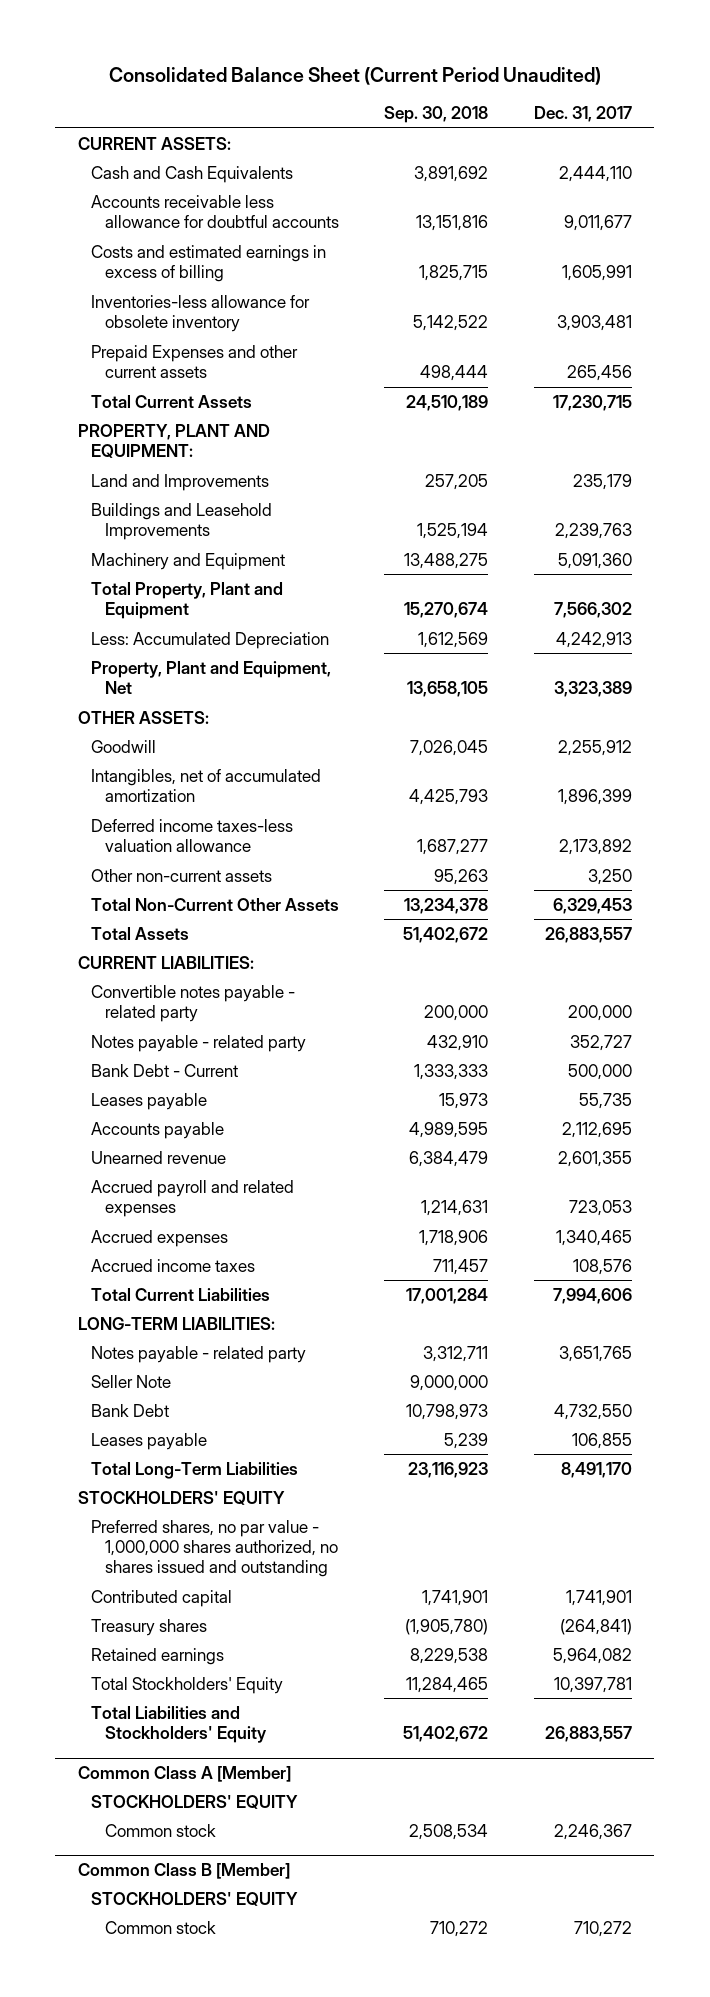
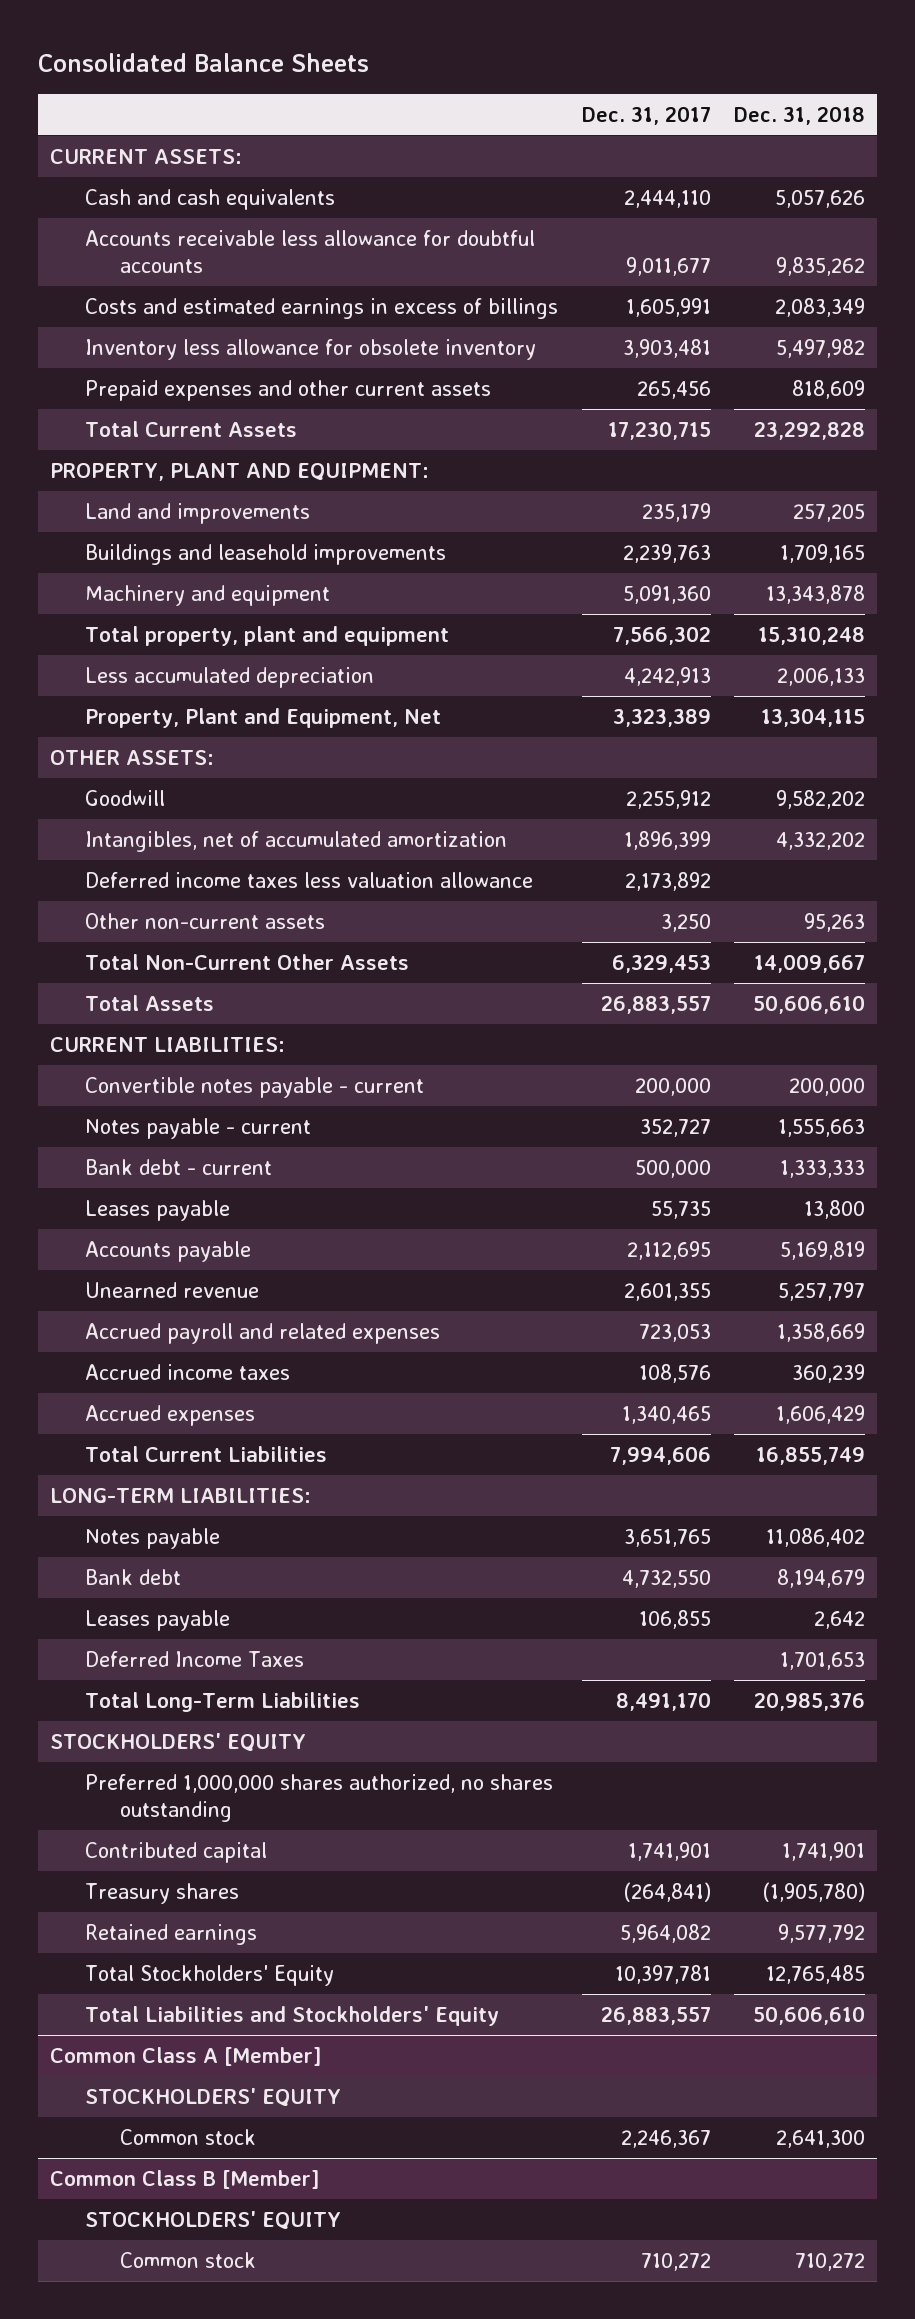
[108,66,601,85] Consolidated Balance Sheet (Current Period Unaudited) -> [38,53,370,73] Consolidated Balance Sheets
[384,106,489,124] Sep. 30, 2018 -> none
none -> [734,105,866,125] Dec. 31, 2018
[91,165,294,183] Cash and Cash Equivalents -> [84,188,335,210] Cash and cash equivalents
[91,244,327,282] Costs and estimated earnings in excess of billing -> [84,297,558,319] Costs and estimated earnings in excess of billings
[91,294,311,332] Inventories-less allowance for obsolete inventory -> [84,338,536,360] Inventory less allowance for obsolete inventory
[91,344,299,378] Prepaid Expenses and other current assets -> [84,379,491,401] Prepaid expenses and other current assets
[91,473,270,491] Land and Improvements -> [84,502,310,524] Land and improvements
[91,502,273,540] Buildings and Leasehold Improvements -> [84,543,446,565] Buildings and leasehold improvements
[91,552,286,570] Machinery and Equipment -> [84,584,330,606] Machinery and equipment
[91,581,284,619] Total Property, Plant and Equipment -> [84,625,449,646] Total property, plant and equipment
[91,631,330,649] Less: Accumulated Depreciation -> [84,666,374,688] Less accumulated depreciation
[91,818,294,852] Deferred income taxes-less valuation allowance -> [84,871,533,888] Deferred income taxes less valuation allowance
[91,984,296,1022] Convertible notes payable - related party -> [84,1076,424,1098] Convertible notes payable - current
[91,1034,307,1052] Notes payable - related party -> [84,1117,311,1139] Notes payable - current
[91,1063,239,1077] Bank Debt - Current -> [84,1158,272,1175] Bank debt - current
[91,1229,229,1247] Accrued expenses -> [84,1404,255,1426] Accrued expenses
[91,1374,172,1388] Seller Note -> none
[91,1345,307,1363] Notes payable - related party -> [84,1527,220,1549] Notes payable
[91,1403,170,1417] Bank Debt -> [84,1568,181,1585] Bank debt
none -> [84,1650,304,1667] Deferred Income Taxes
[91,1519,338,1578] Preferred shares, no par value - 1,000,000 shares authorized, no shares issued and outstanding -> [84,1773,553,1823] Preferred 1,000,000 shares authorized, no shares outstanding

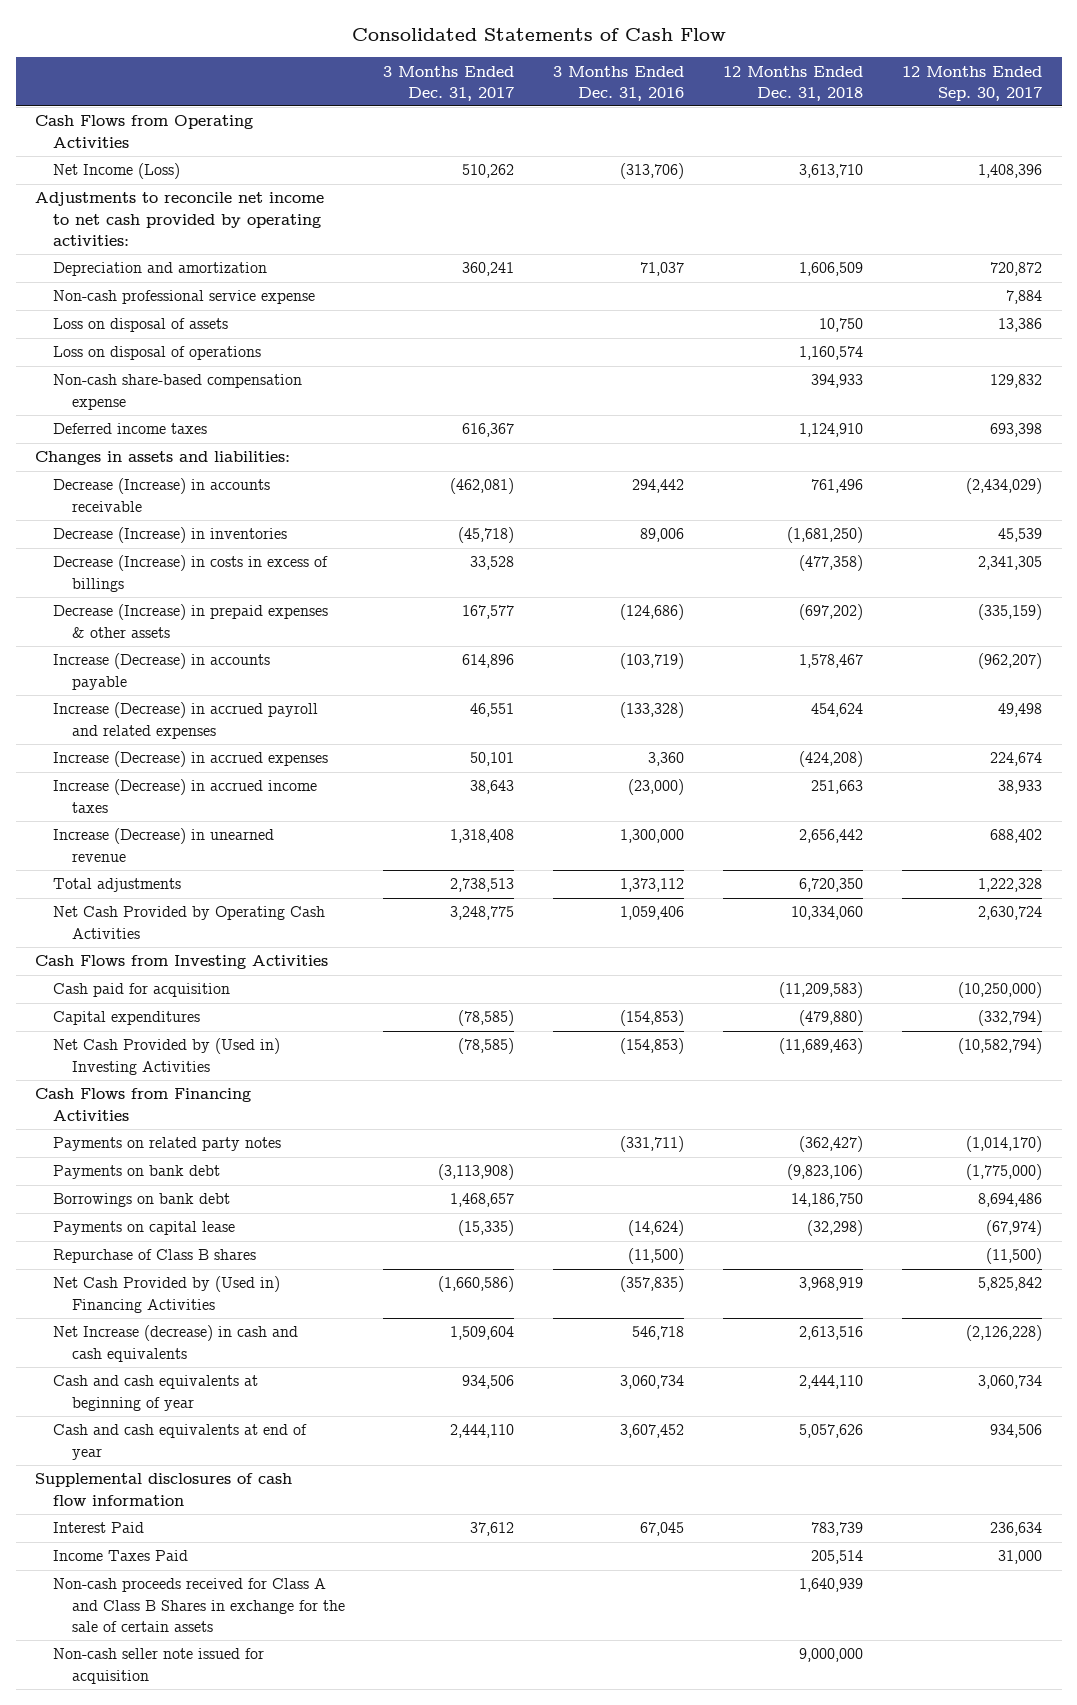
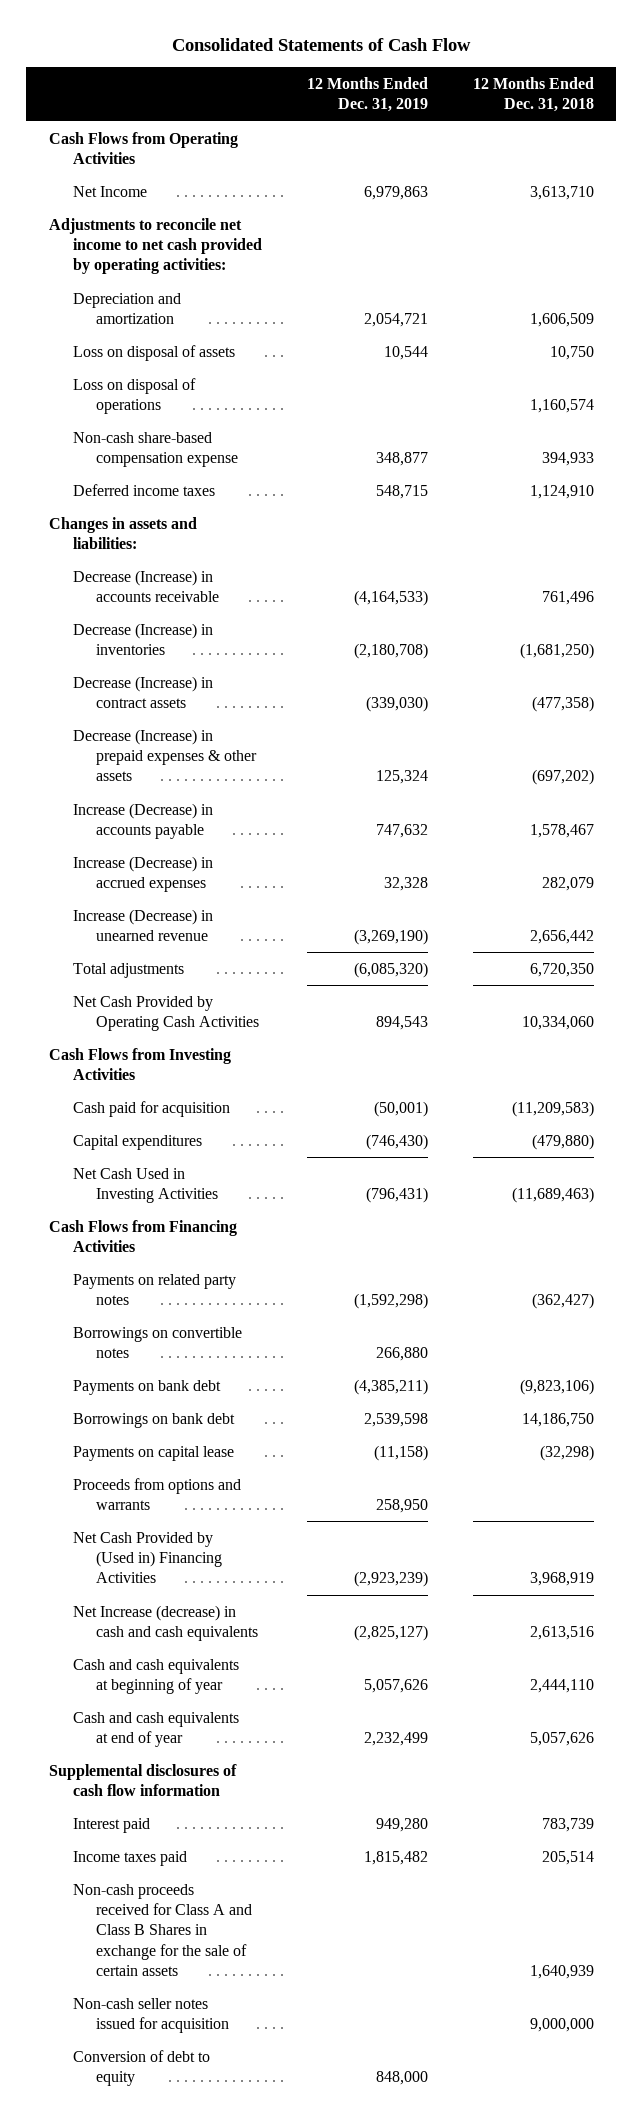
[383,65,515,101] 3 Months Ended Dec. 31, 2017 -> none
[553,65,685,101] 3 Months Ended Dec. 31, 2016 -> none
[902,65,1043,101] 12 Months Ended Sep. 30, 2017 -> none
none -> [306,77,428,113] 12 Months Ended Dec. 31, 2019
[53,163,181,180] Net Income (Loss) -> [72,185,147,197] Net Income
[53,290,316,305] Non-cash professional service expense -> none
[53,555,329,592] Decrease (Increase) in costs in excess of billings -> [72,675,213,709] Decrease (Increase) in contract assets
[53,702,319,739] Increase (Decrease) in accrued payroll and related expenses -> none
[53,779,318,813] Increase (Decrease) in accrued income taxes -> none
[799,751,864,768] (424,208) -> [541,877,594,892] 282,079
[53,1038,281,1075] Net Cash Provided by (Used in) Investing Activities -> [72,1167,219,1204] Net Cash Used in Investing Activities
none -> [72,1326,242,1359] Borrowings on convertible notes
[53,1249,257,1264] Repurchase of Class B shares -> none
none -> [72,1477,241,1511] Proceeds from options and warrants
[53,1522,145,1534] Interest Paid -> [72,1817,150,1833] Interest paid
[53,1550,189,1562] Income Taxes Paid -> [72,1850,187,1866] Income taxes paid
[53,1648,265,1684] Non-cash seller note issued for acquisition -> [72,1997,230,2034] Non-cash seller notes issued for acquisition
none -> [72,2049,210,2087] Conversion of debt to equity

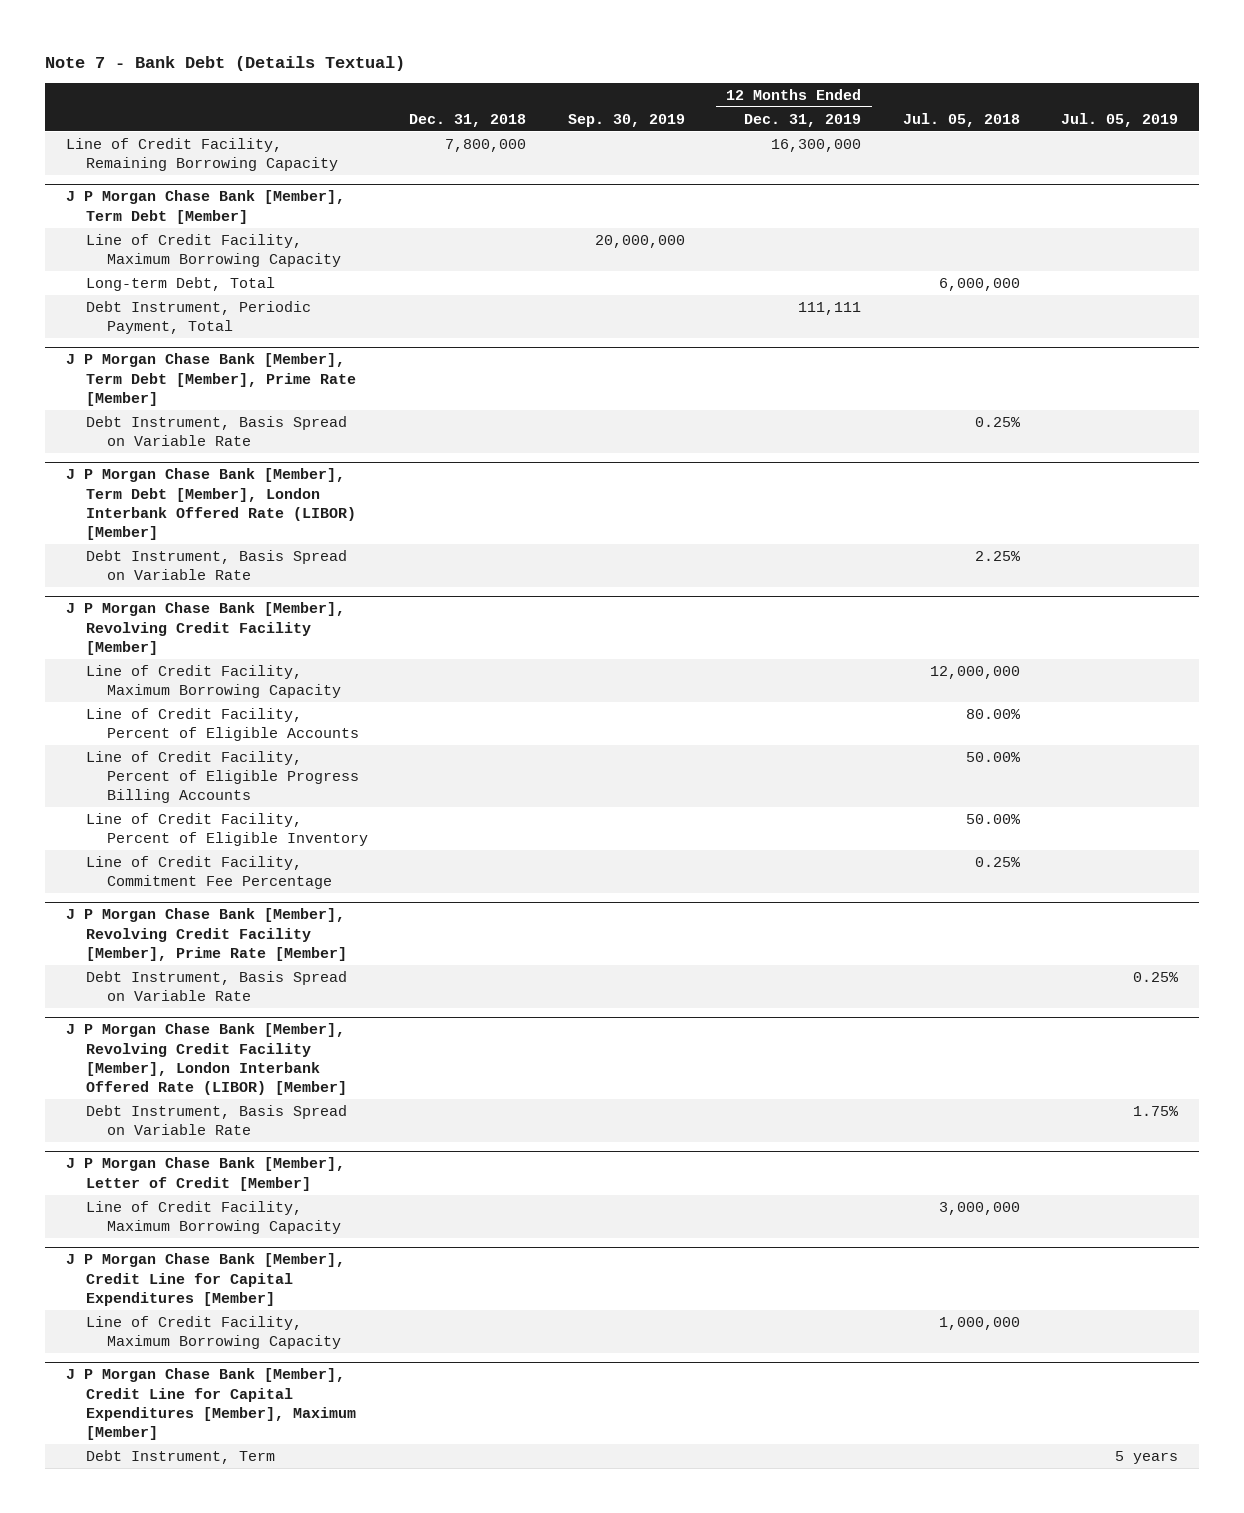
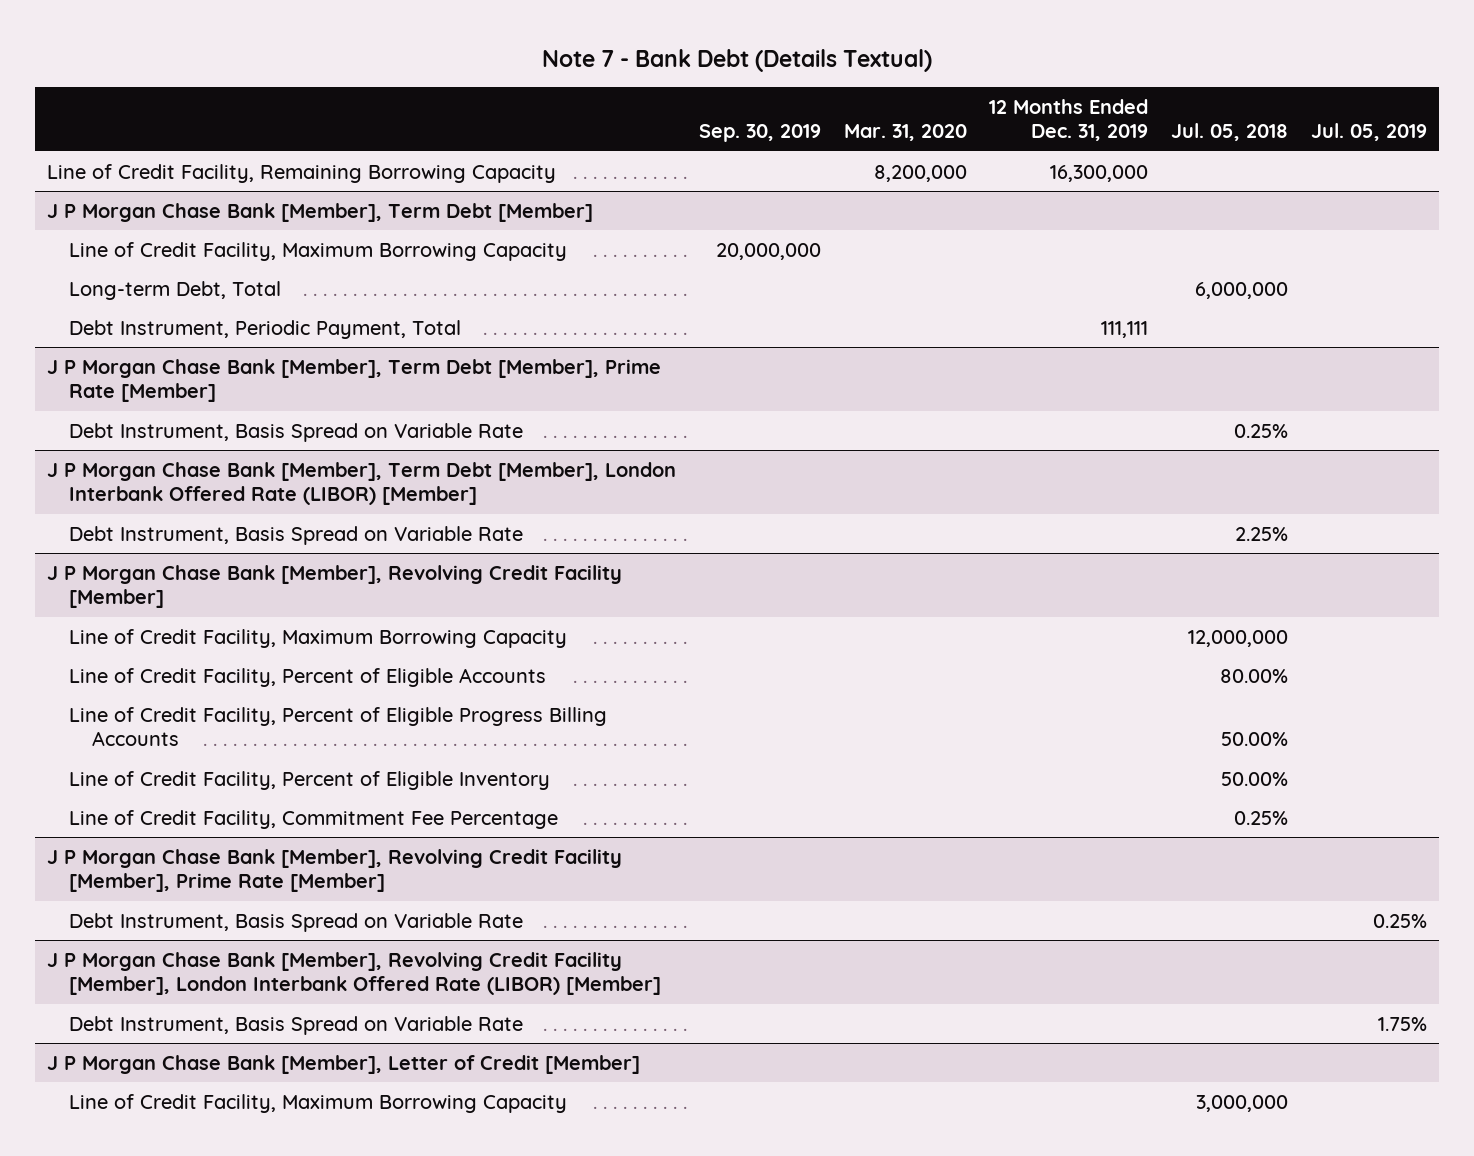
[409,113,527,127] Dec. 31, 2018 -> none
none -> [843,124,967,142] Mar. 31, 2020
[66,1253,346,1306] J P Morgan Chase Bank [Member], Credit Line for Capital Expenditures [Member] -> none
[86,1315,341,1350] Line of Credit Facility, Maximum Borrowing Capacity -> none
[66,1368,357,1441] J P Morgan Chase Bank [Member], Credit Line for Capital Expenditures [Member], Maximum [Member] -> none
[86,1449,276,1464] Debt Instrument, Term -> none

